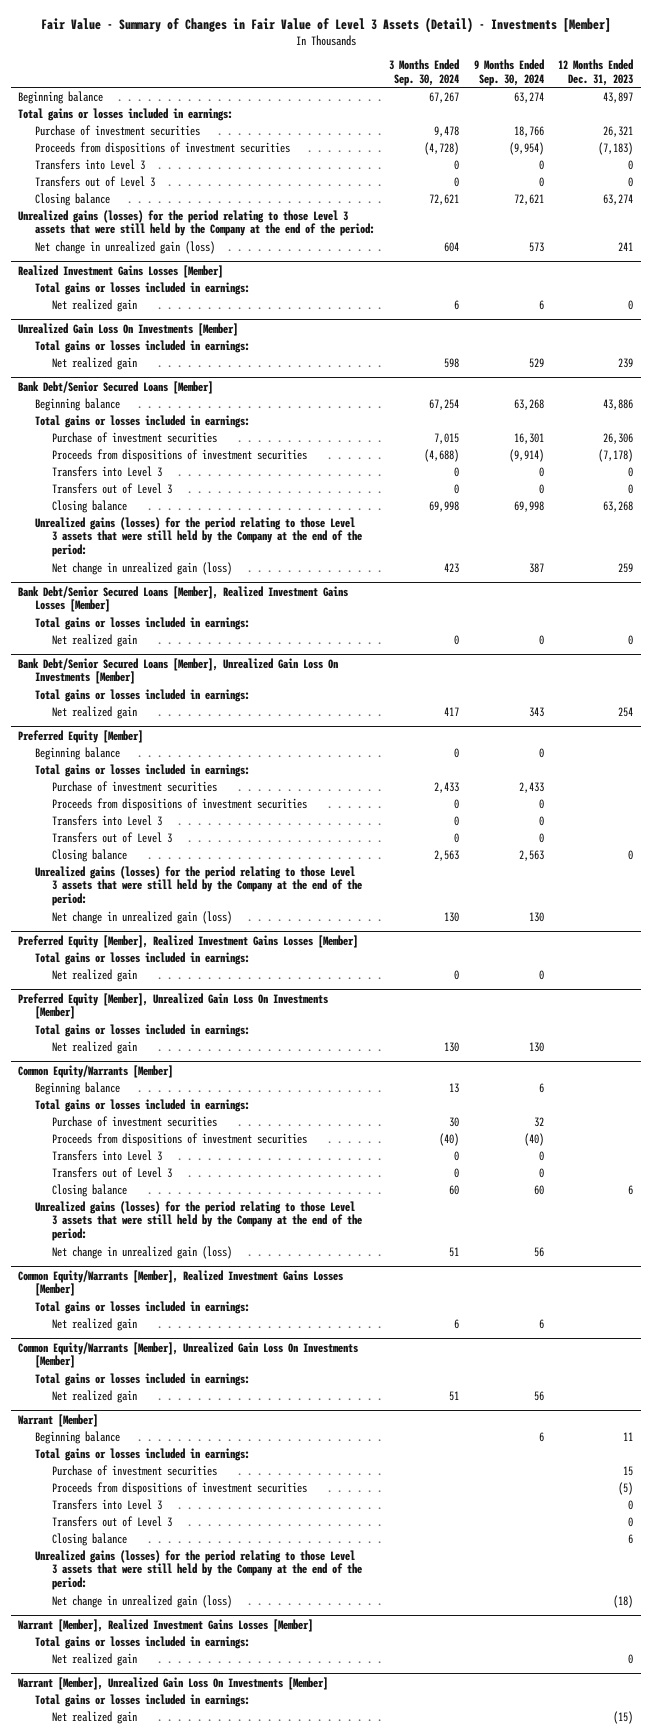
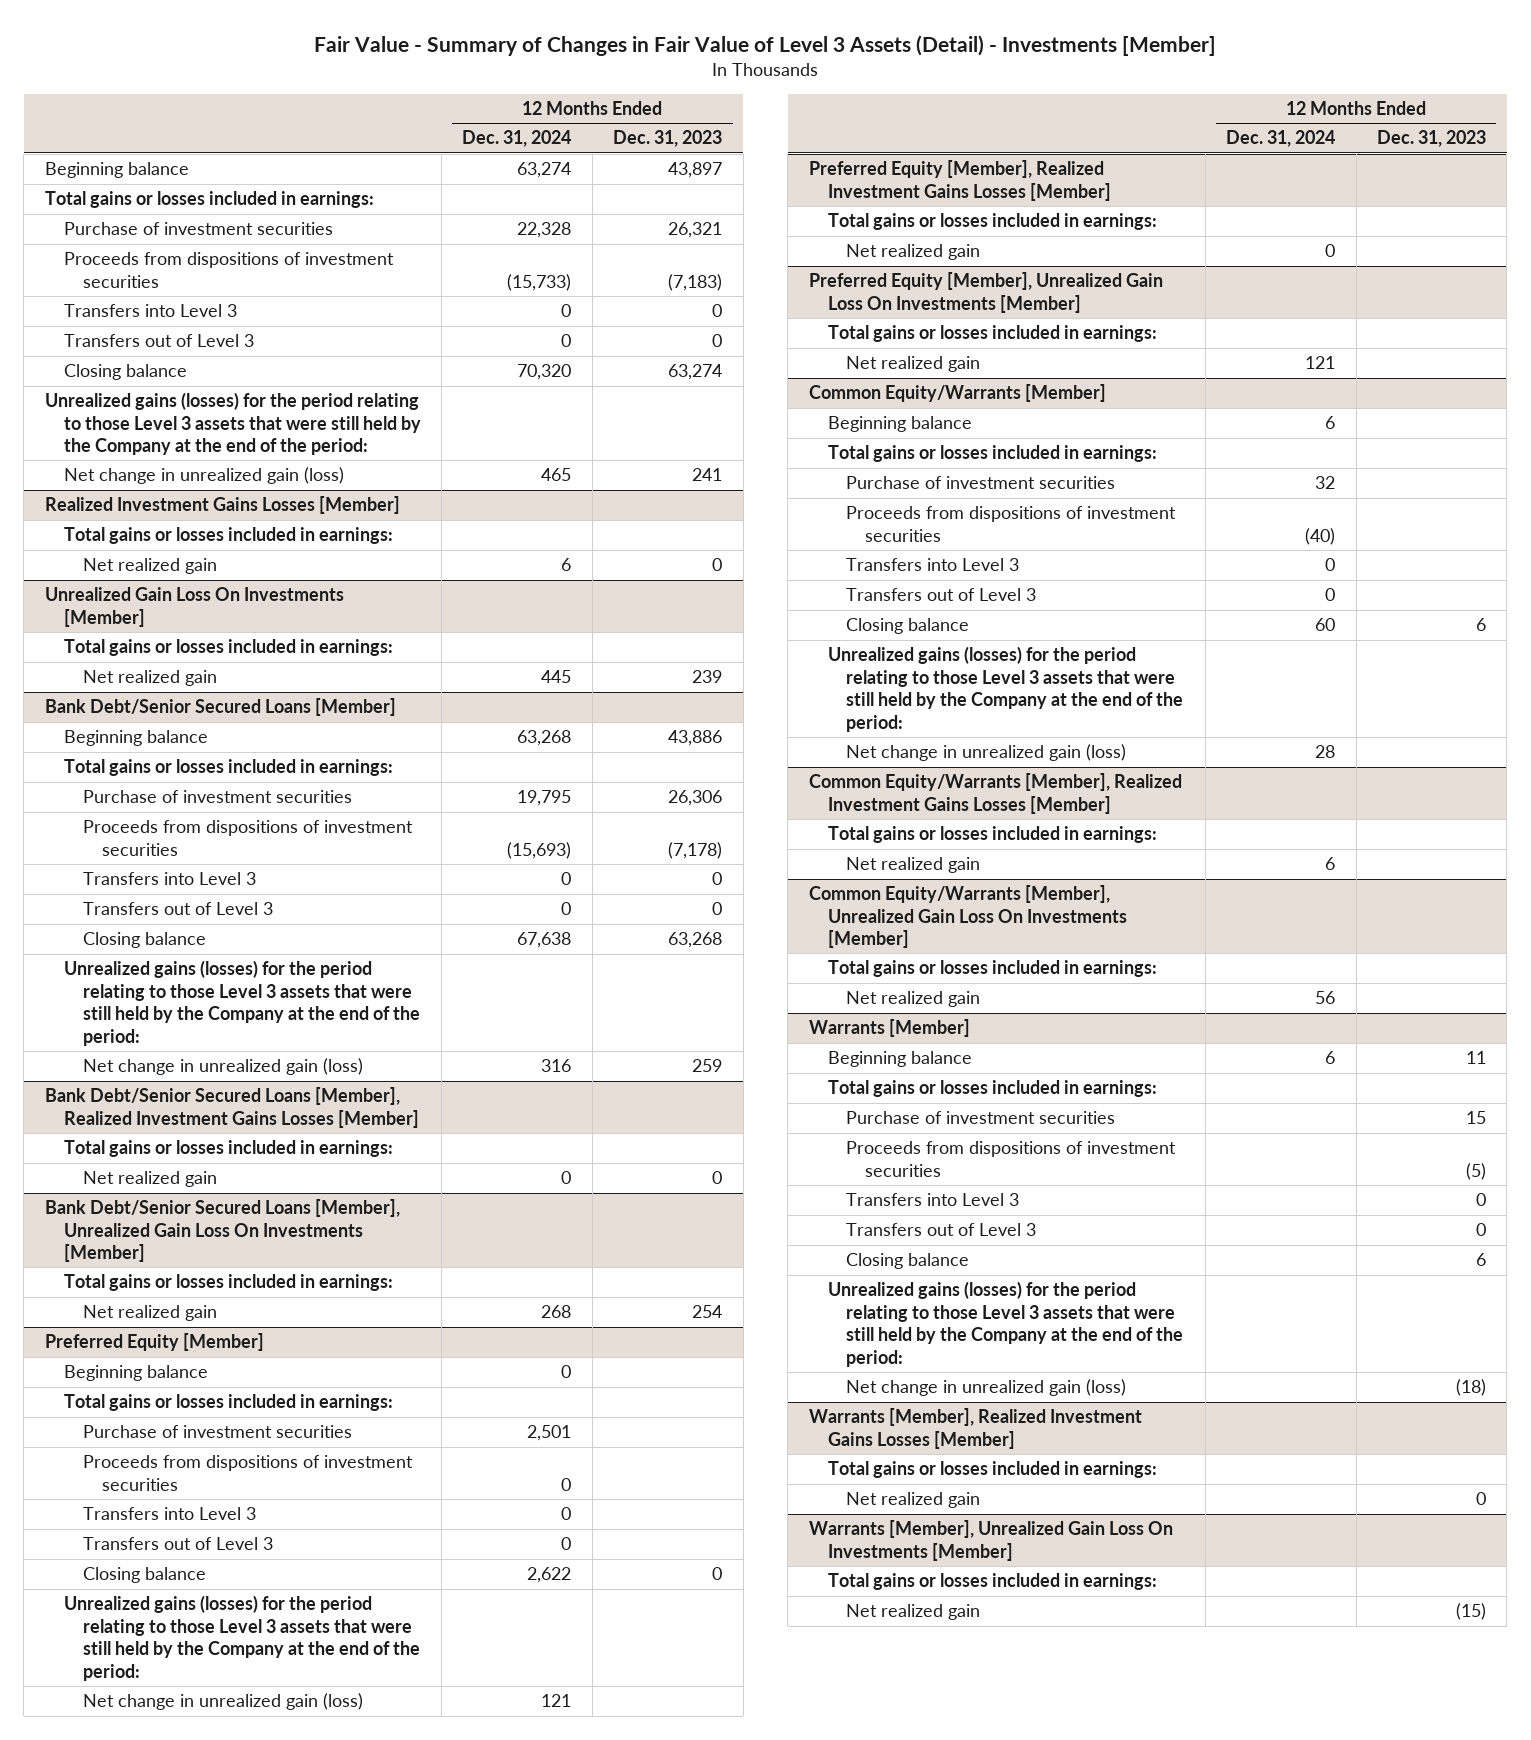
[389,59,460,86] 3 Months Ended Sep. 30, 2024 -> none
[473,59,544,86] 9 Months Ended Sep. 30, 2024 -> none
none -> [462,130,572,148] Dec. 31, 2024
[17,1413,98,1427] Warrant [Member] -> [808,1019,970,1038] Warrants [Member]
[17,1618,313,1632] Warrant [Member], Realized Investment Gains Losses [Member] -> [808,1408,1142,1449] Warrants [Member], Realized Investment Gains Losses [Member]
[17,1676,328,1690] Warrant [Member], Unrealized Gain Loss On Investments [Member] -> [808,1520,1173,1561] Warrants [Member], Unrealized Gain Loss On Investments [Member]

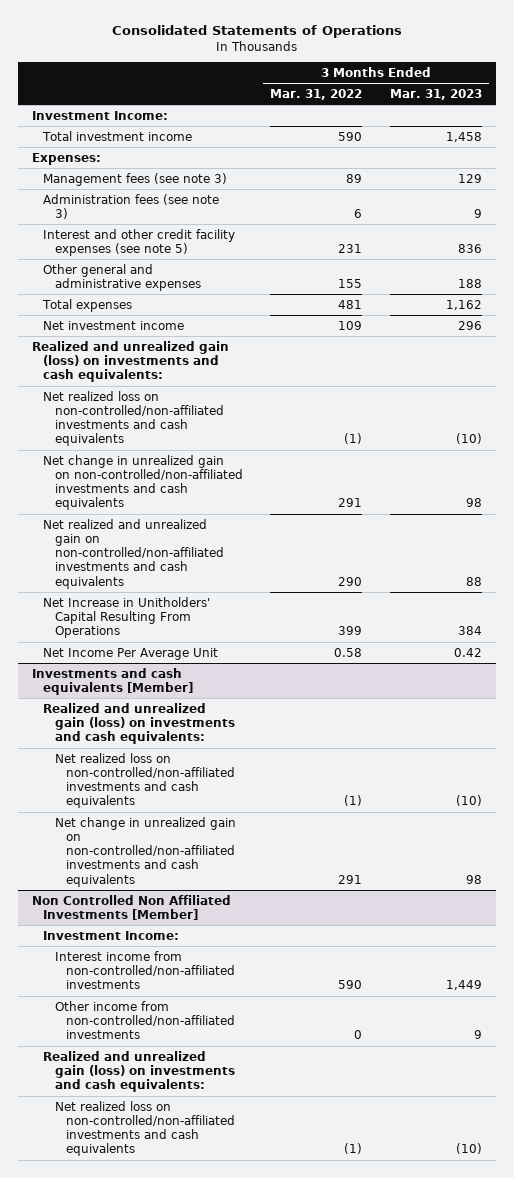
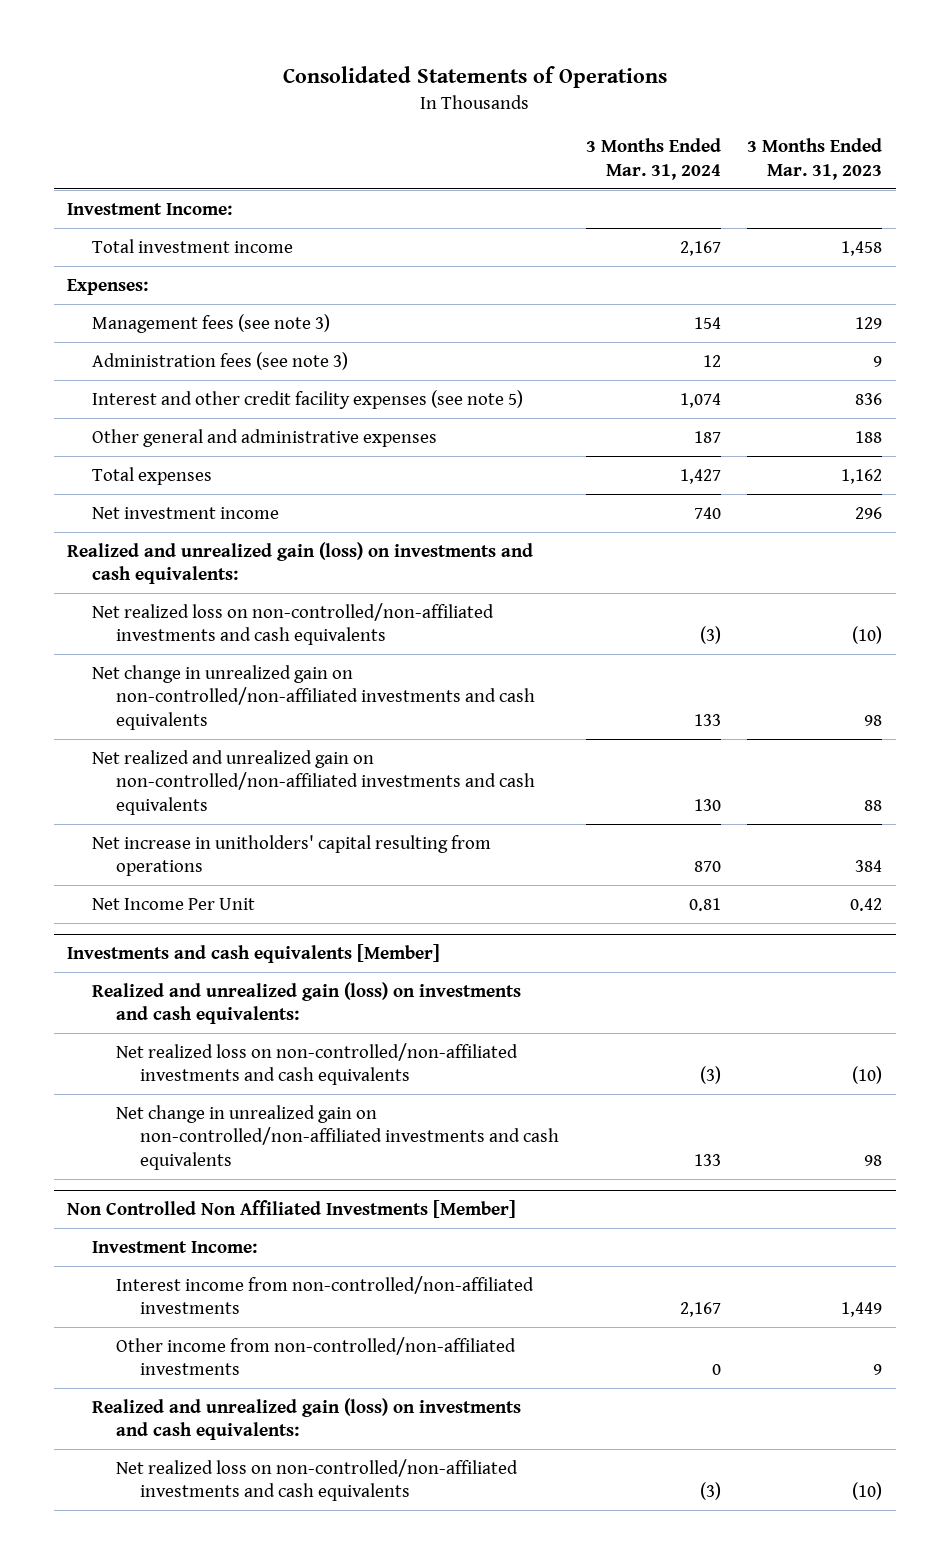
[270,88,363,100] Mar. 31, 2022 -> none
none -> [585,137,721,180] 3 Months Ended Mar. 31, 2024
[43,596,211,639] Net Increase in Unitholders' Capital Resulting From Operations -> [91,834,491,877] Net increase in unitholders' capital resulting from operations
[43,647,219,660] Net Income Per Average Unit -> [91,897,255,910] Net Income Per Unit

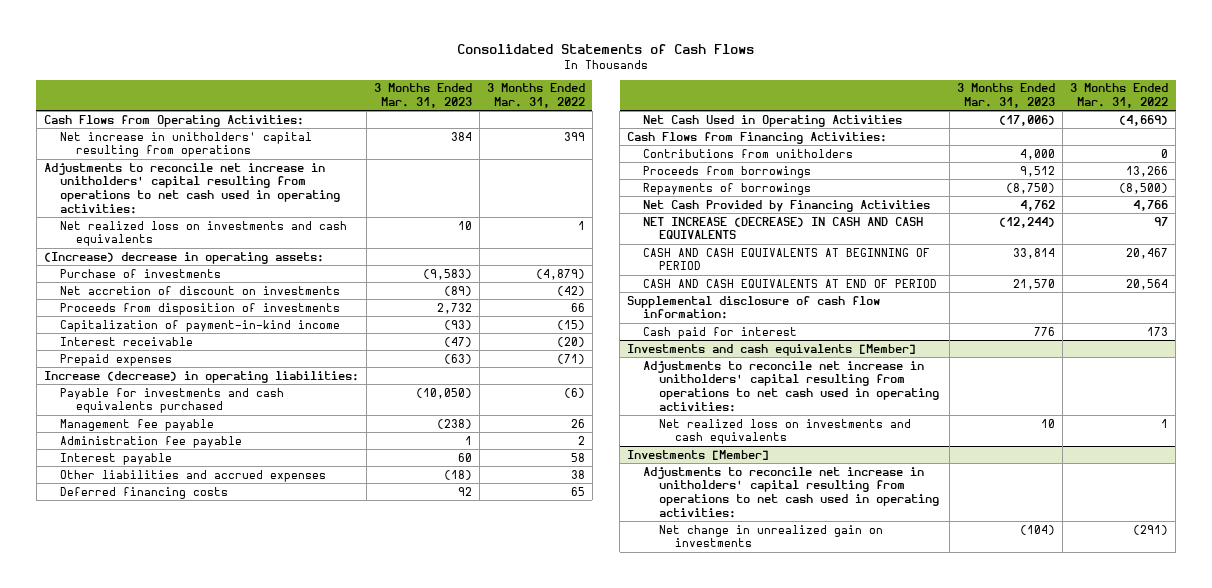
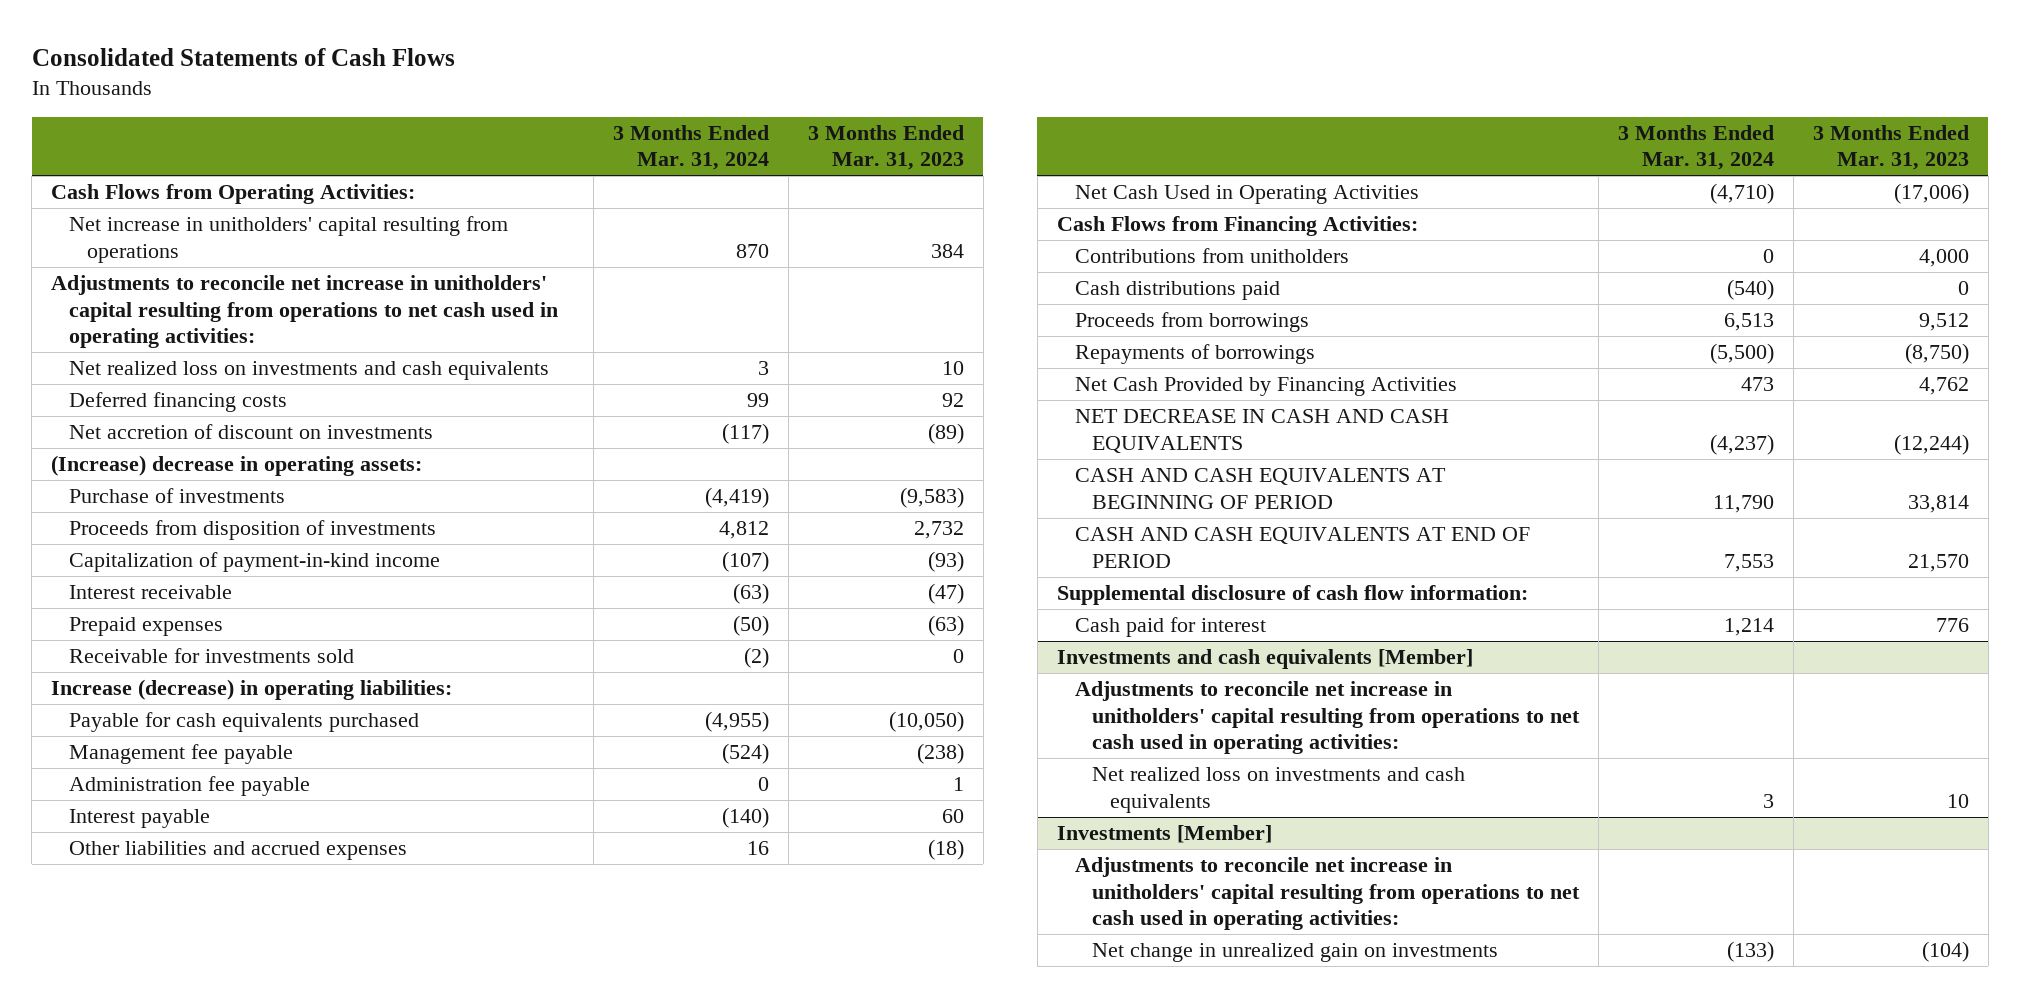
[486,83,585,109] 3 Months Ended Mar. 31, 2022 -> none
none -> [612,124,769,171] 3 Months Ended Mar. 31, 2024
[59,486,228,499] Deferred financing costs -> [69,392,288,413] Deferred financing costs
[59,285,340,295] Net accretion of discount on investments -> [69,424,434,440] Net accretion of discount on investments
none -> [69,648,355,664] Receivable for investments sold
[59,387,284,414] Payable for investments and cash equivalents purchased -> [69,712,420,733] Payable for cash equivalents purchased
none -> [1074,281,1280,301] Cash distributions paid
[643,216,924,240] NET INCREASE (DECREASE) IN CASH AND CASH EQUIVALENTS -> [1074,409,1449,453] NET DECREASE IN CASH AND CASH EQUIVALENTS

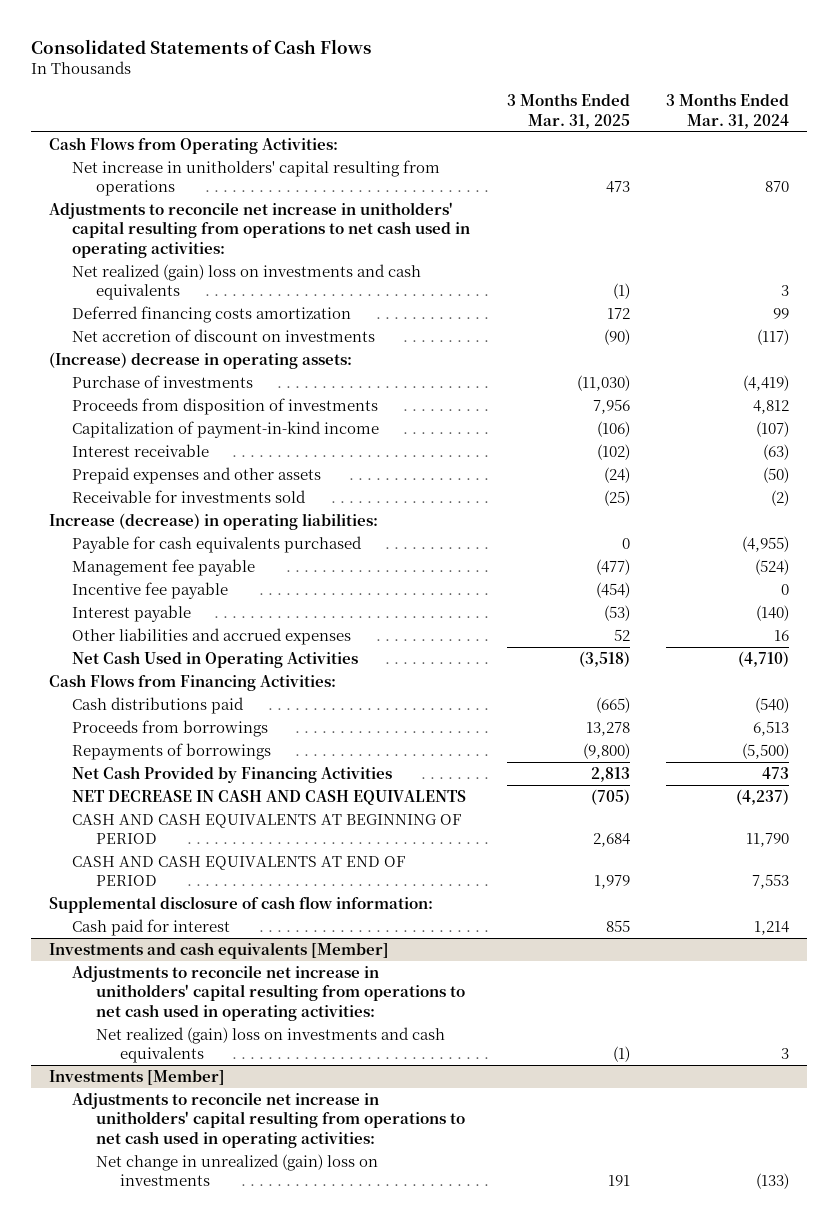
[807,124,964,171] 3 Months Ended Mar. 31, 2023 -> none
none -> [506,93,630,129] 3 Months Ended Mar. 31, 2025
[69,361,550,381] Net realized loss on investments and cash equivalents -> [72,264,422,301] Net realized (gain) loss on investments and cash equivalents
[69,392,288,413] Deferred financing costs -> [72,306,352,324] Deferred financing costs amortization
[69,617,224,637] Prepaid expenses -> none
none -> [72,467,322,485] Prepaid expenses and other assets
[69,776,311,797] Administration fee payable -> [72,582,229,600] Incentive fee payable
[1074,248,1349,264] Contributions from unitholders -> none
[1092,767,1466,813] Net realized loss on investments and cash equivalents -> [96,1027,446,1064] Net realized (gain) loss on investments and cash equivalents
[1092,943,1499,963] Net change in unrealized gain on investments -> [96,1154,379,1187] Net change in unrealized (gain) loss on investments

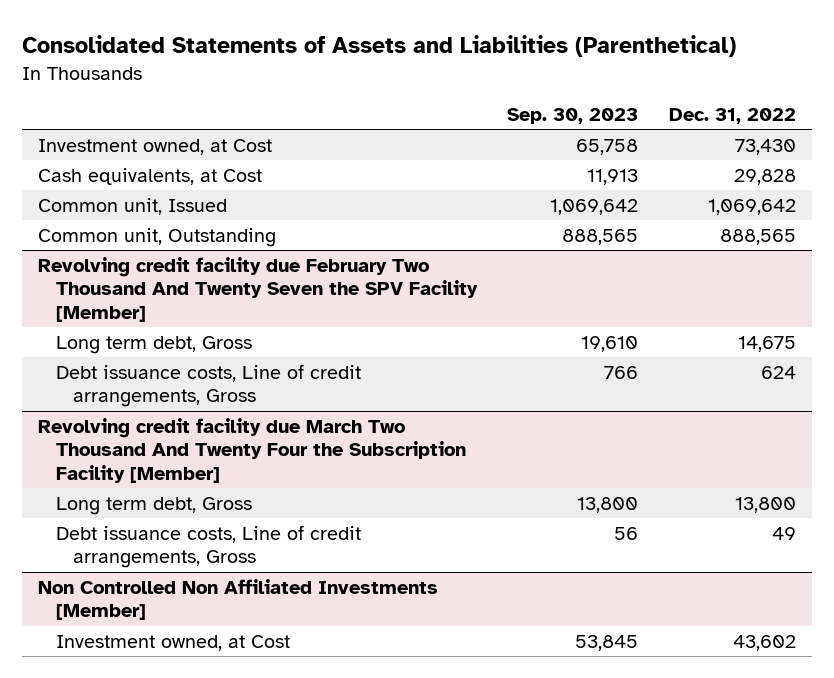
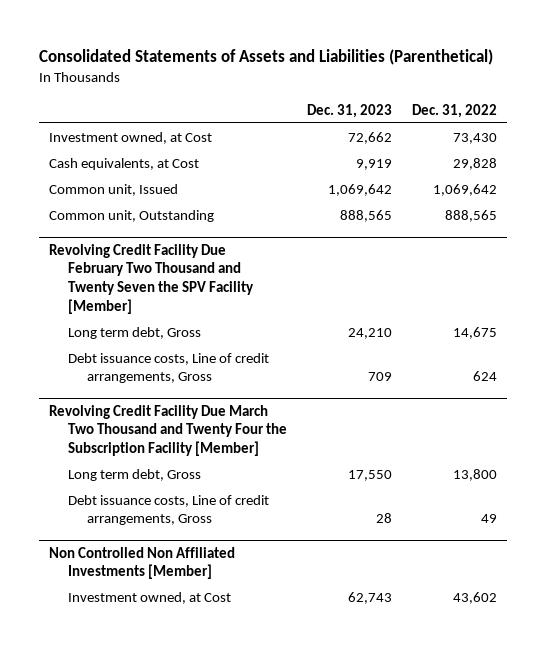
[507,108,639,125] Sep. 30, 2023 -> none
none -> [307,103,393,118] Dec. 31, 2023
[37,256,478,323] Revolving credit facility due February Two Thousand And Twenty Seven the SPV Facility [Member] -> [49,243,255,314] Revolving Credit Facility Due February Two Thousand and Twenty Seven the SPV Facility [Member]
[37,417,466,484] Revolving credit facility due March Two Thousand And Twenty Four the Subscription Facility [Member] -> [49,404,288,457] Revolving Credit Facility Due March Two Thousand and Twenty Four the Subscription Facility [Member]

